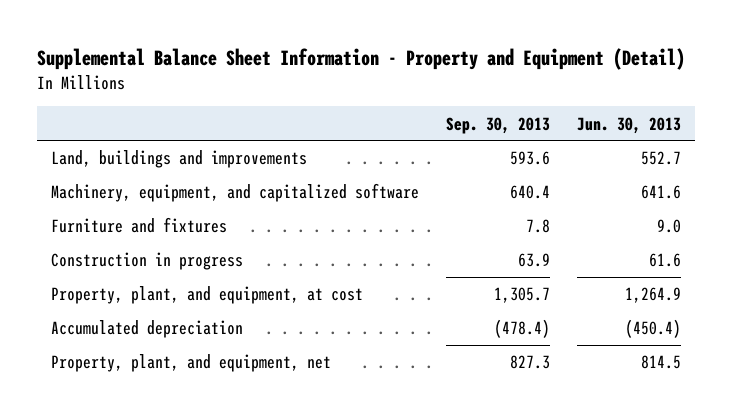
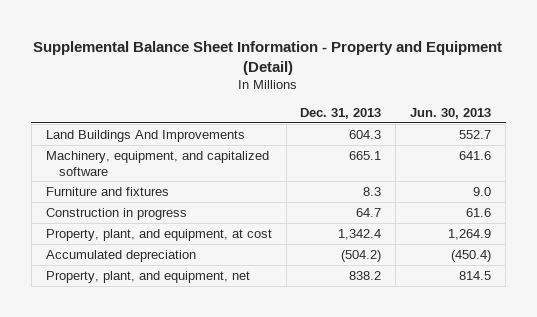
[446,116,551,134] Sep. 30, 2013 -> none
none -> [300,108,382,120] Dec. 31, 2013
[50,150,307,169] Land, buildings and improvements -> [45,129,245,142] Land Buildings And Improvements

